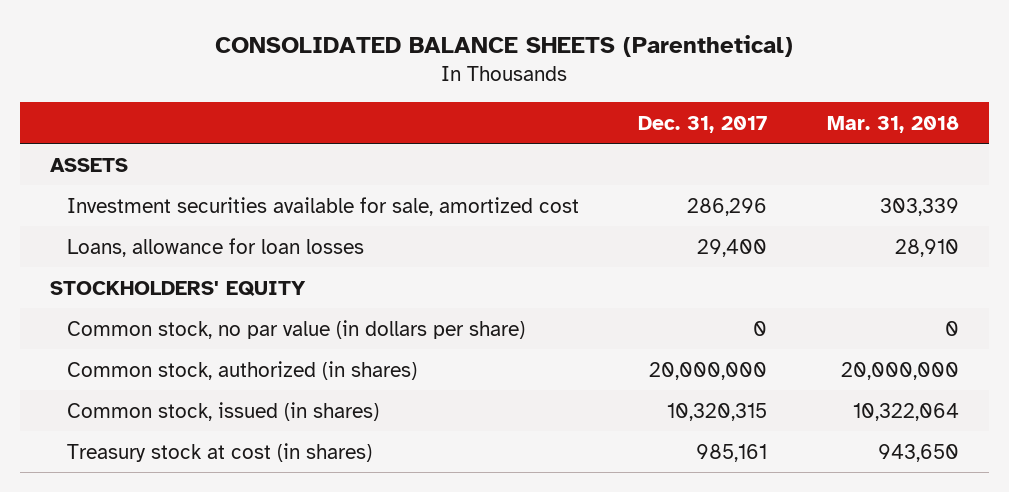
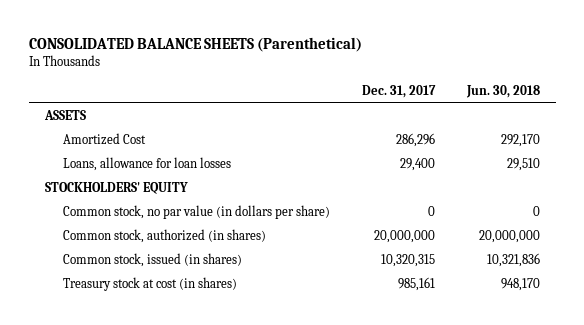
[827,115,960,133] Mar. 31, 2018 -> none
none -> [465,85,540,99] Jun. 30, 2018
[66,196,579,216] Investment securities available for sale, amortized cost -> [62,133,146,146] Amortized Cost

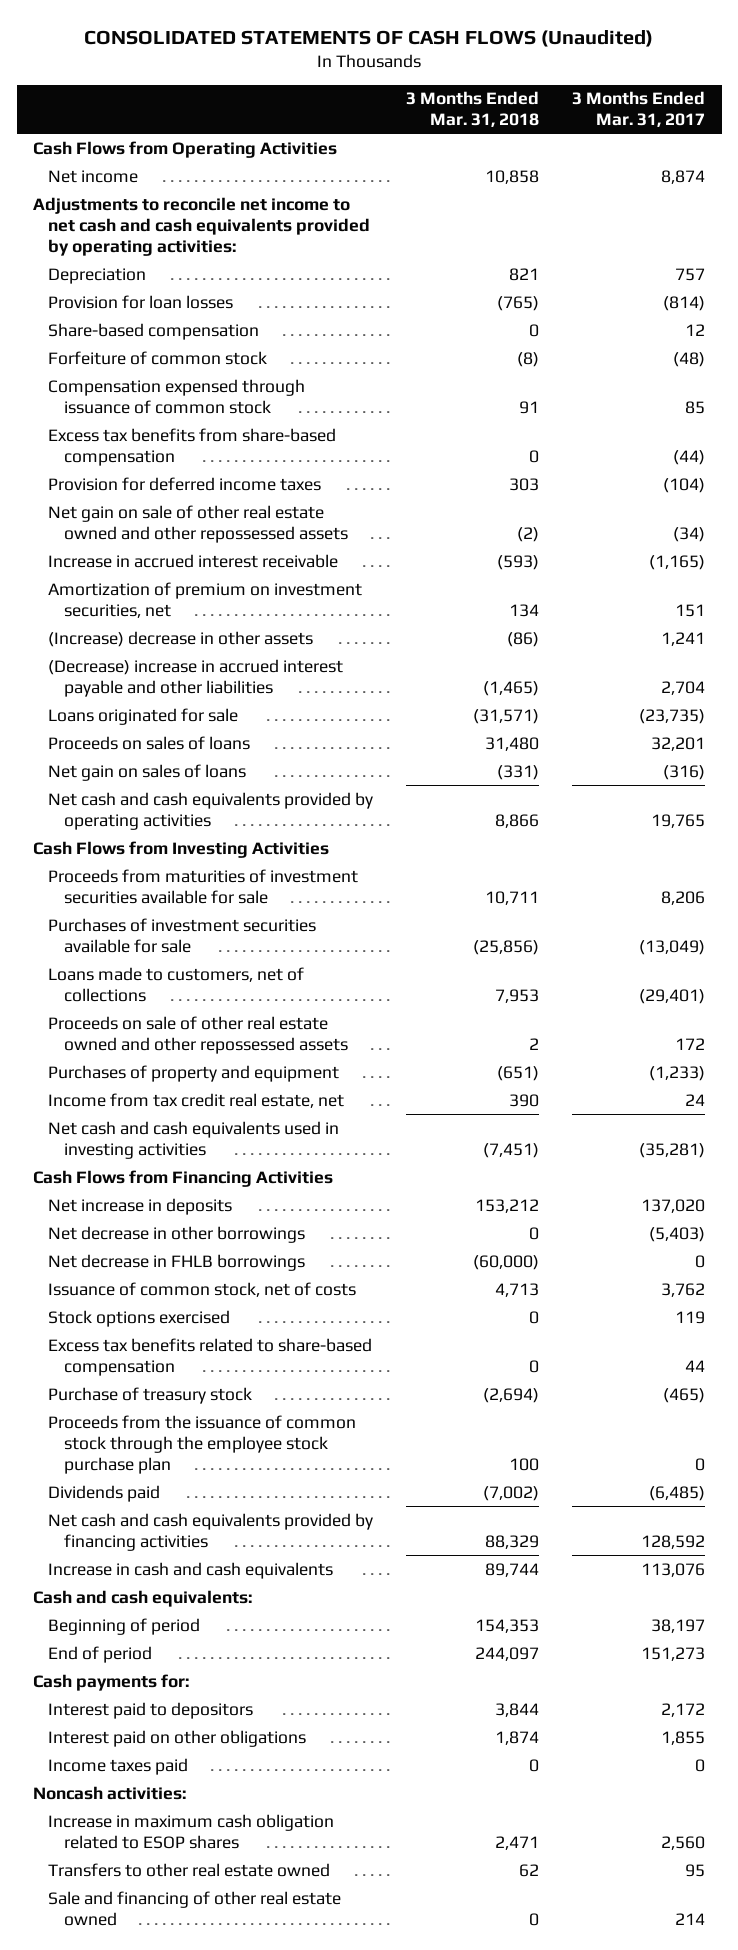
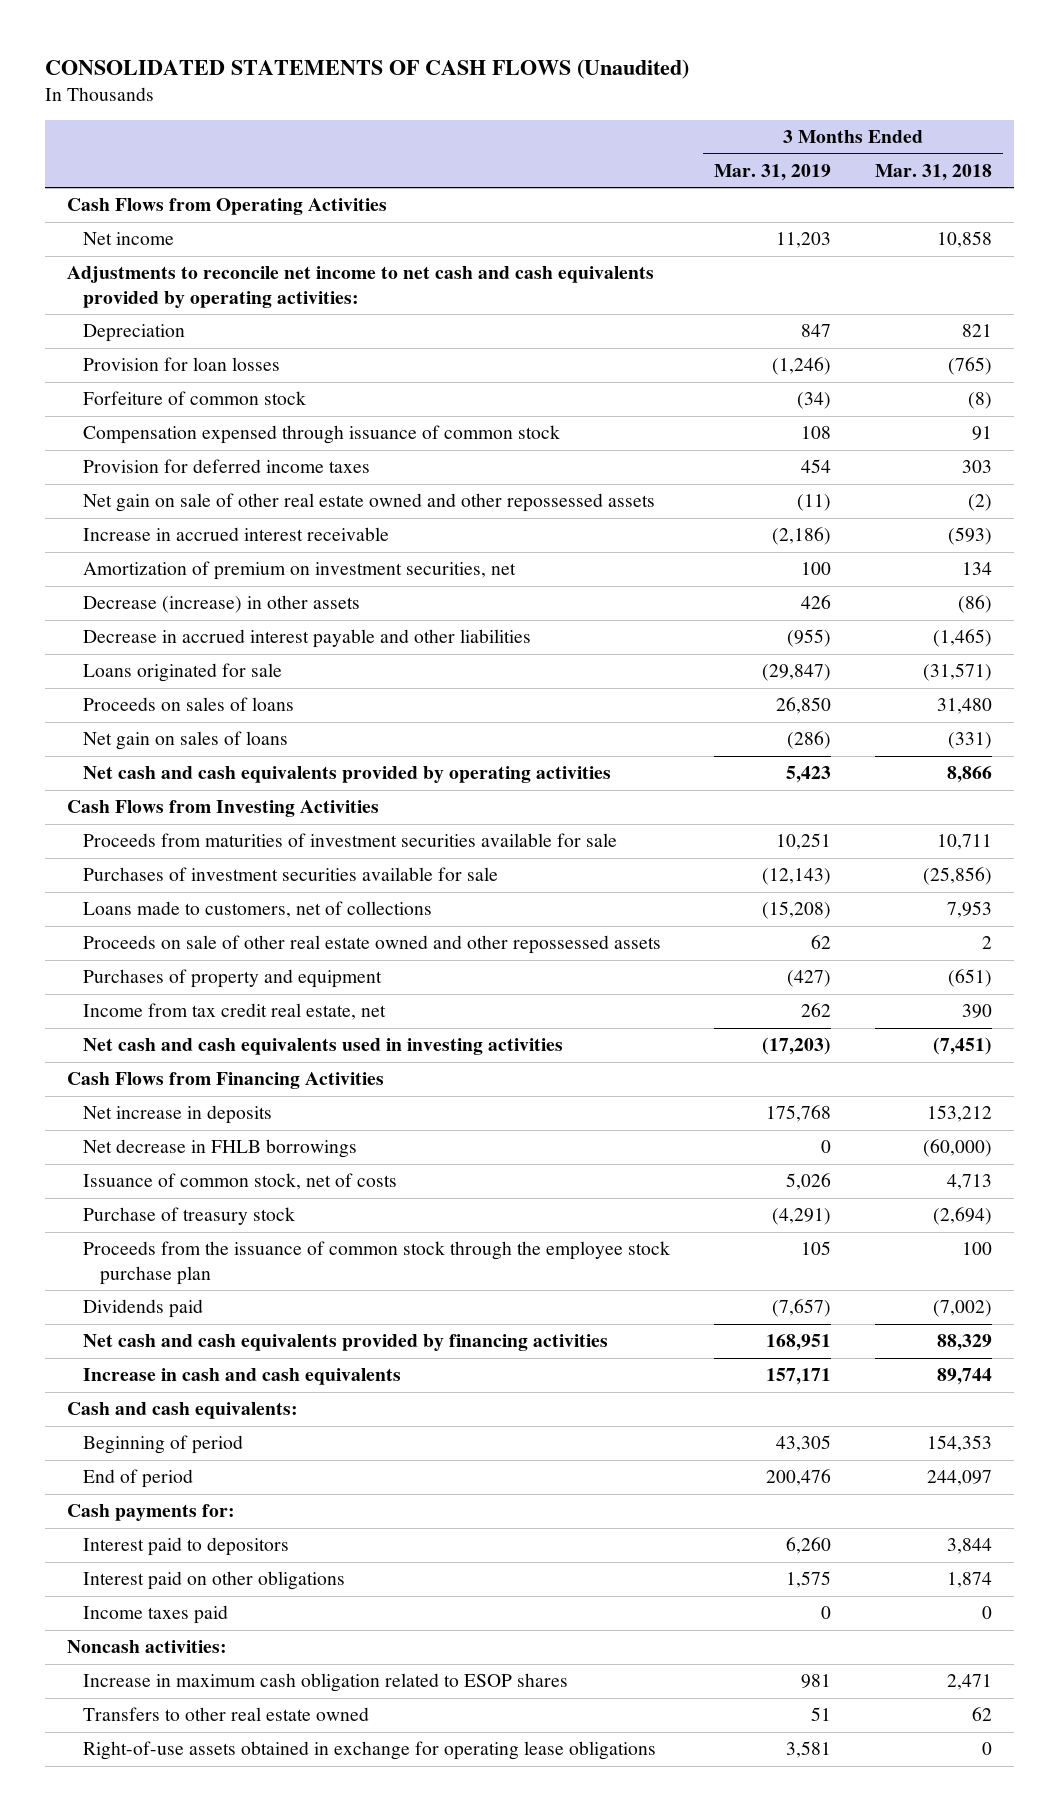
[572,91,706,128] 3 Months Ended Mar. 31, 2017 -> none
none -> [714,163,832,181] Mar. 31, 2019
[48,322,260,340] Share-based compensation -> none
[48,427,337,466] Excess tax benefits from share-based compensation -> none
[48,630,314,647] (Increase) decrease in other assets -> [83,595,361,614] Decrease (increase) in other assets
[48,658,344,697] (Decrease) increase in accrued interest payable and other liabilities -> [83,629,532,649] Decrease in accrued interest payable and other liabilities
[48,1225,306,1243] Net decrease in other borrowings -> none
[48,1309,231,1327] Stock options exercised -> none
[48,1337,373,1376] Excess tax benefits related to share-based compensation -> none
[48,1890,342,1926] Sale and financing of other real estate owned -> none
none -> [83,1741,657,1761] Right-of-use assets obtained in exchange for operating lease obligations

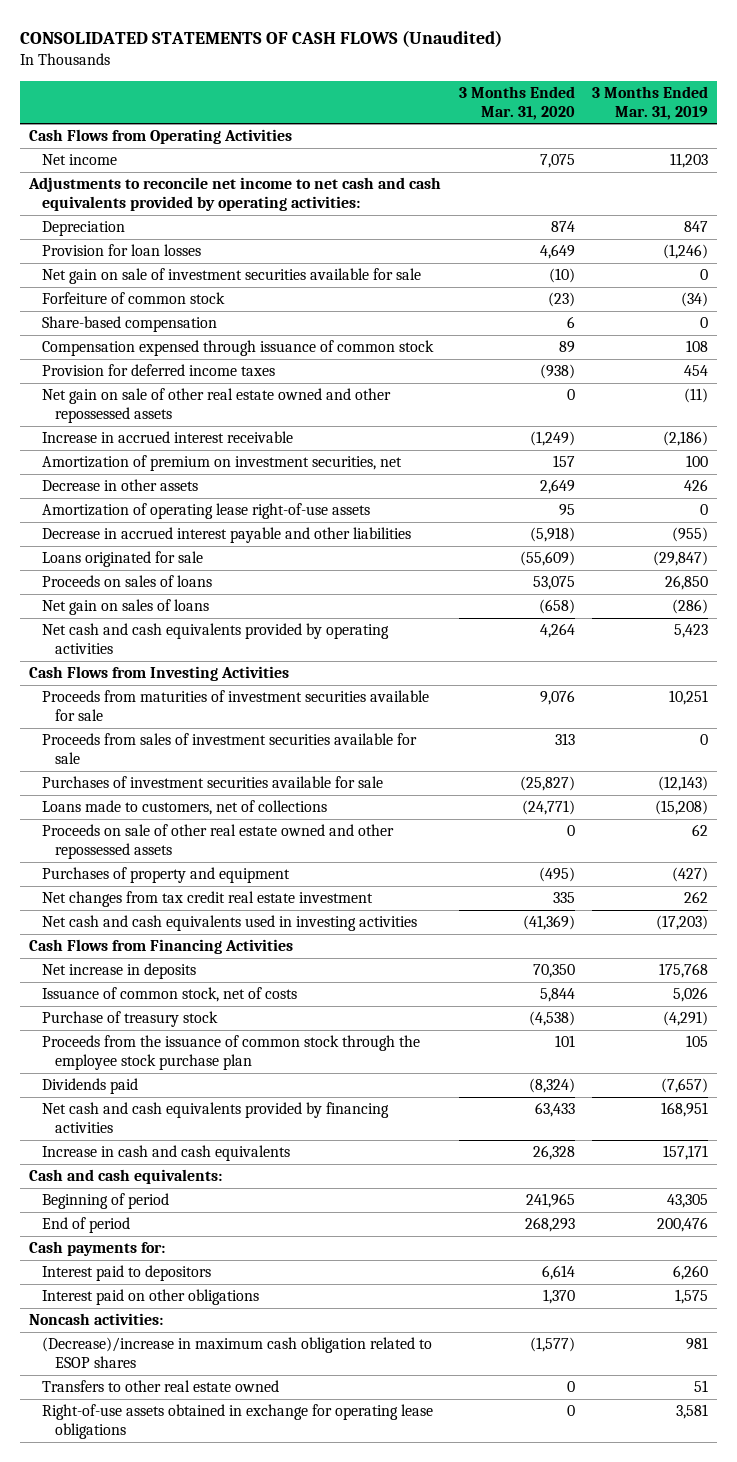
[875,163,993,181] Mar. 31, 2018 -> none
none -> [458,85,575,120] 3 Months Ended Mar. 31, 2020
none -> [42,268,422,285] Net gain on sale of investment securities available for sale
none -> [42,316,218,333] Share-based compensation
[83,595,361,614] Decrease (increase) in other assets -> [42,479,199,492] Decrease in other assets
none -> [42,503,371,520] Amortization of operating lease right-of-use assets
none -> [42,733,418,765] Proceeds from sales of investment securities available for sale
[83,1003,387,1021] Income from tax credit real estate, net -> [42,891,374,908] Net changes from tax credit real estate investment
[83,1139,358,1159] Net decrease in FHLB borrowings -> none
[83,1605,229,1625] Income taxes paid -> none
[83,1673,569,1693] Increase in maximum cash obligation related to ESOP shares -> [42,1337,433,1369] (Decrease)/increase in maximum cash obligation related to ESOP shares

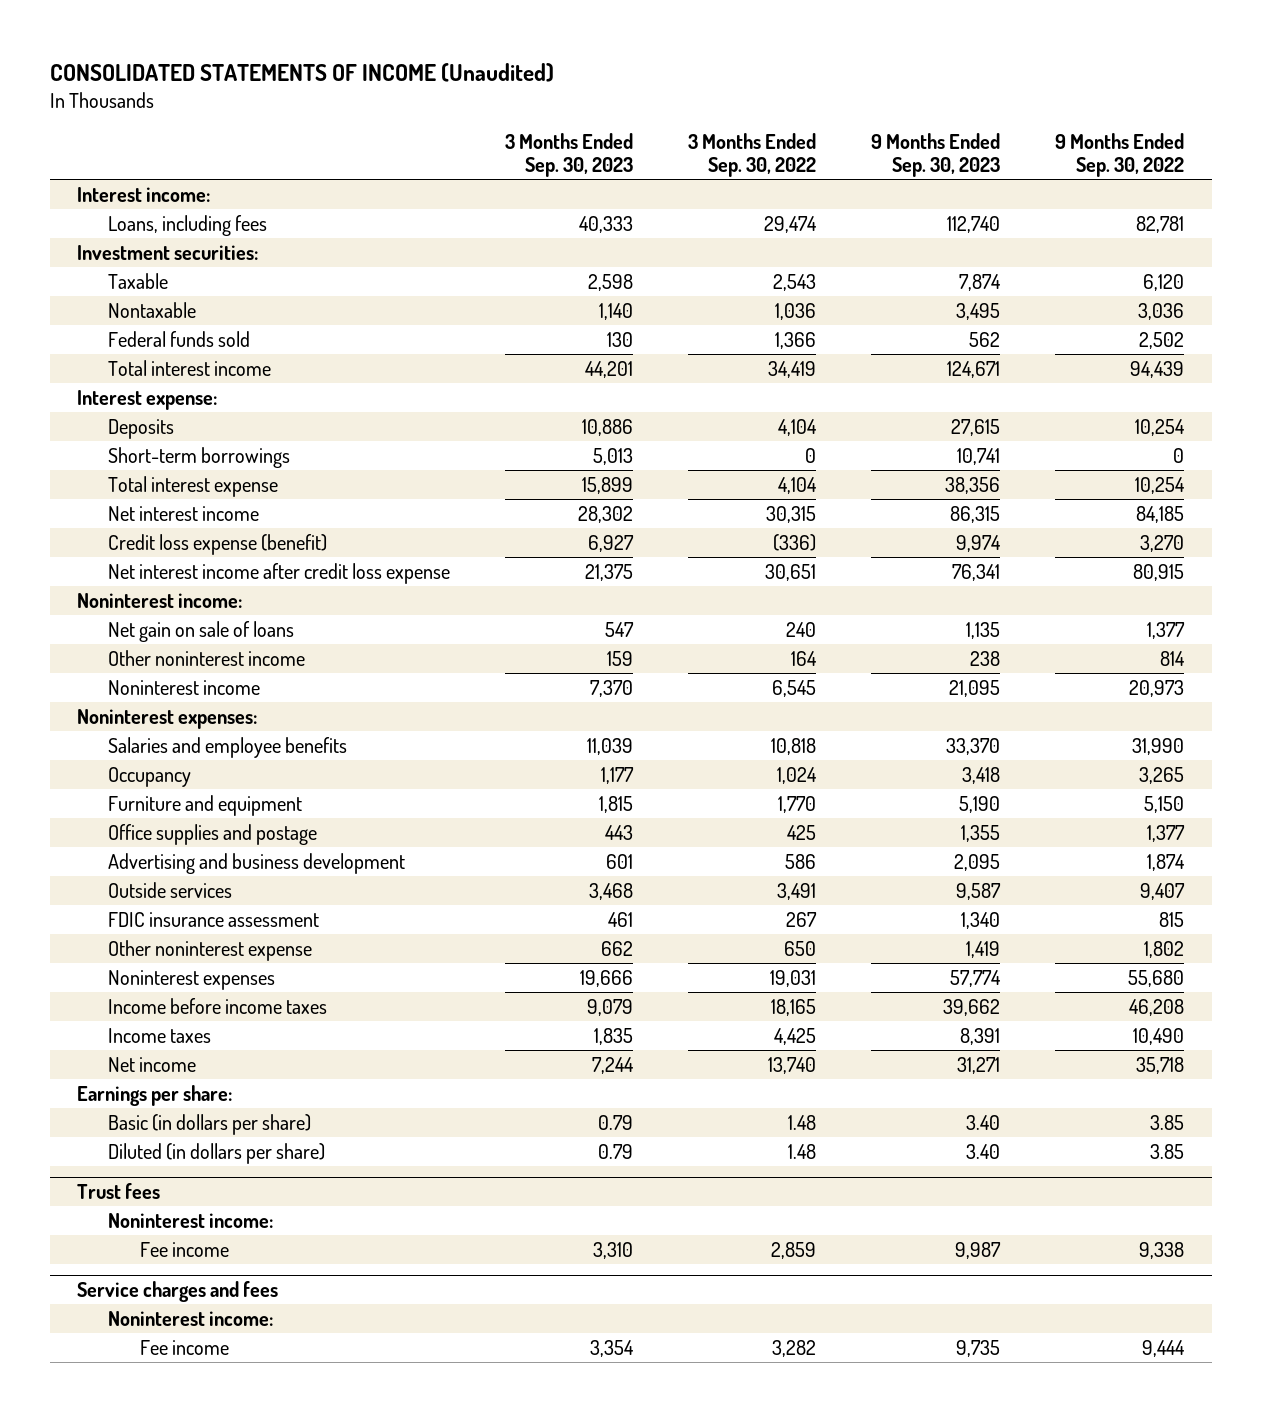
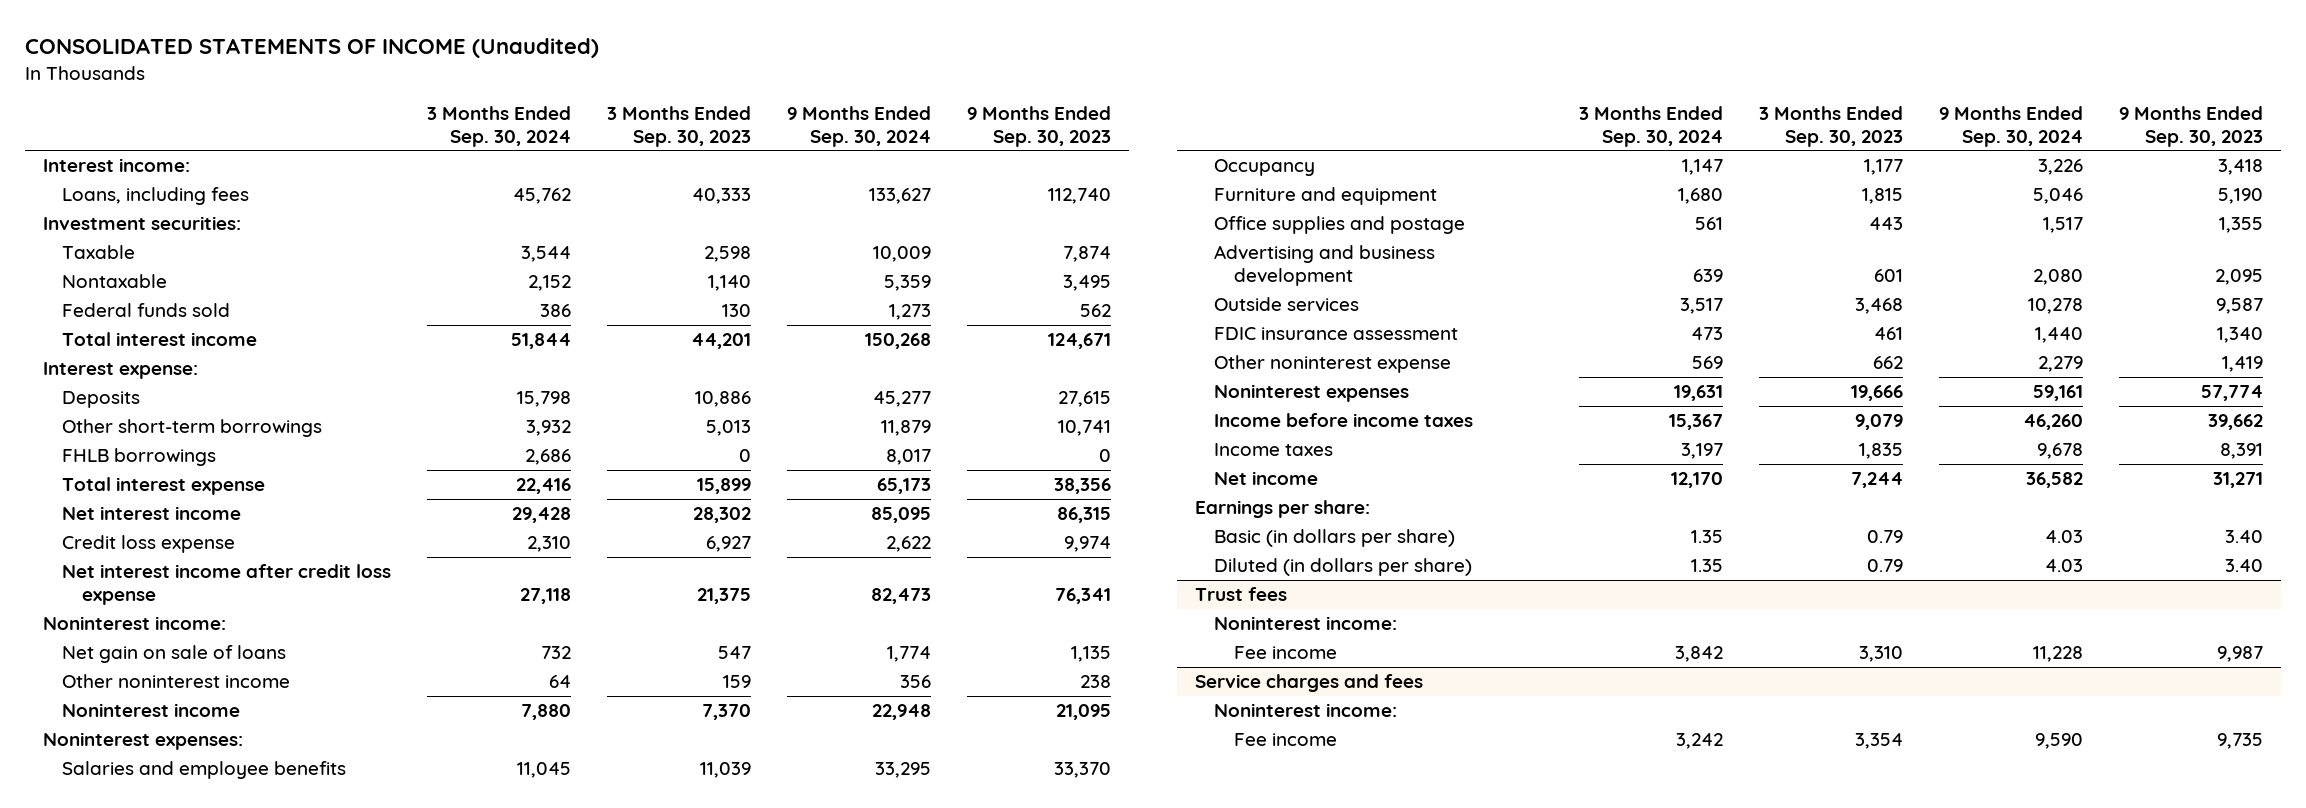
[688,133,817,178] 3 Months Ended Sep. 30, 2022 -> none
[1055,133,1185,178] 9 Months Ended Sep. 30, 2022 -> none
none -> [427,105,572,147] 3 Months Ended Sep. 30, 2024
none -> [787,105,932,147] 9 Months Ended Sep. 30, 2024
none -> [62,419,323,438] Other short-term borrowings
[108,446,291,468] Short-term borrowings -> [62,448,217,467] FHLB borrowings
[593,447,634,465] 5,013 -> [739,449,752,463] 0
[957,447,1001,465] 10,741 -> [1099,449,1112,463] 0
[108,533,328,555] Credit loss expense (benefit) -> [62,535,236,554] Credit loss expense

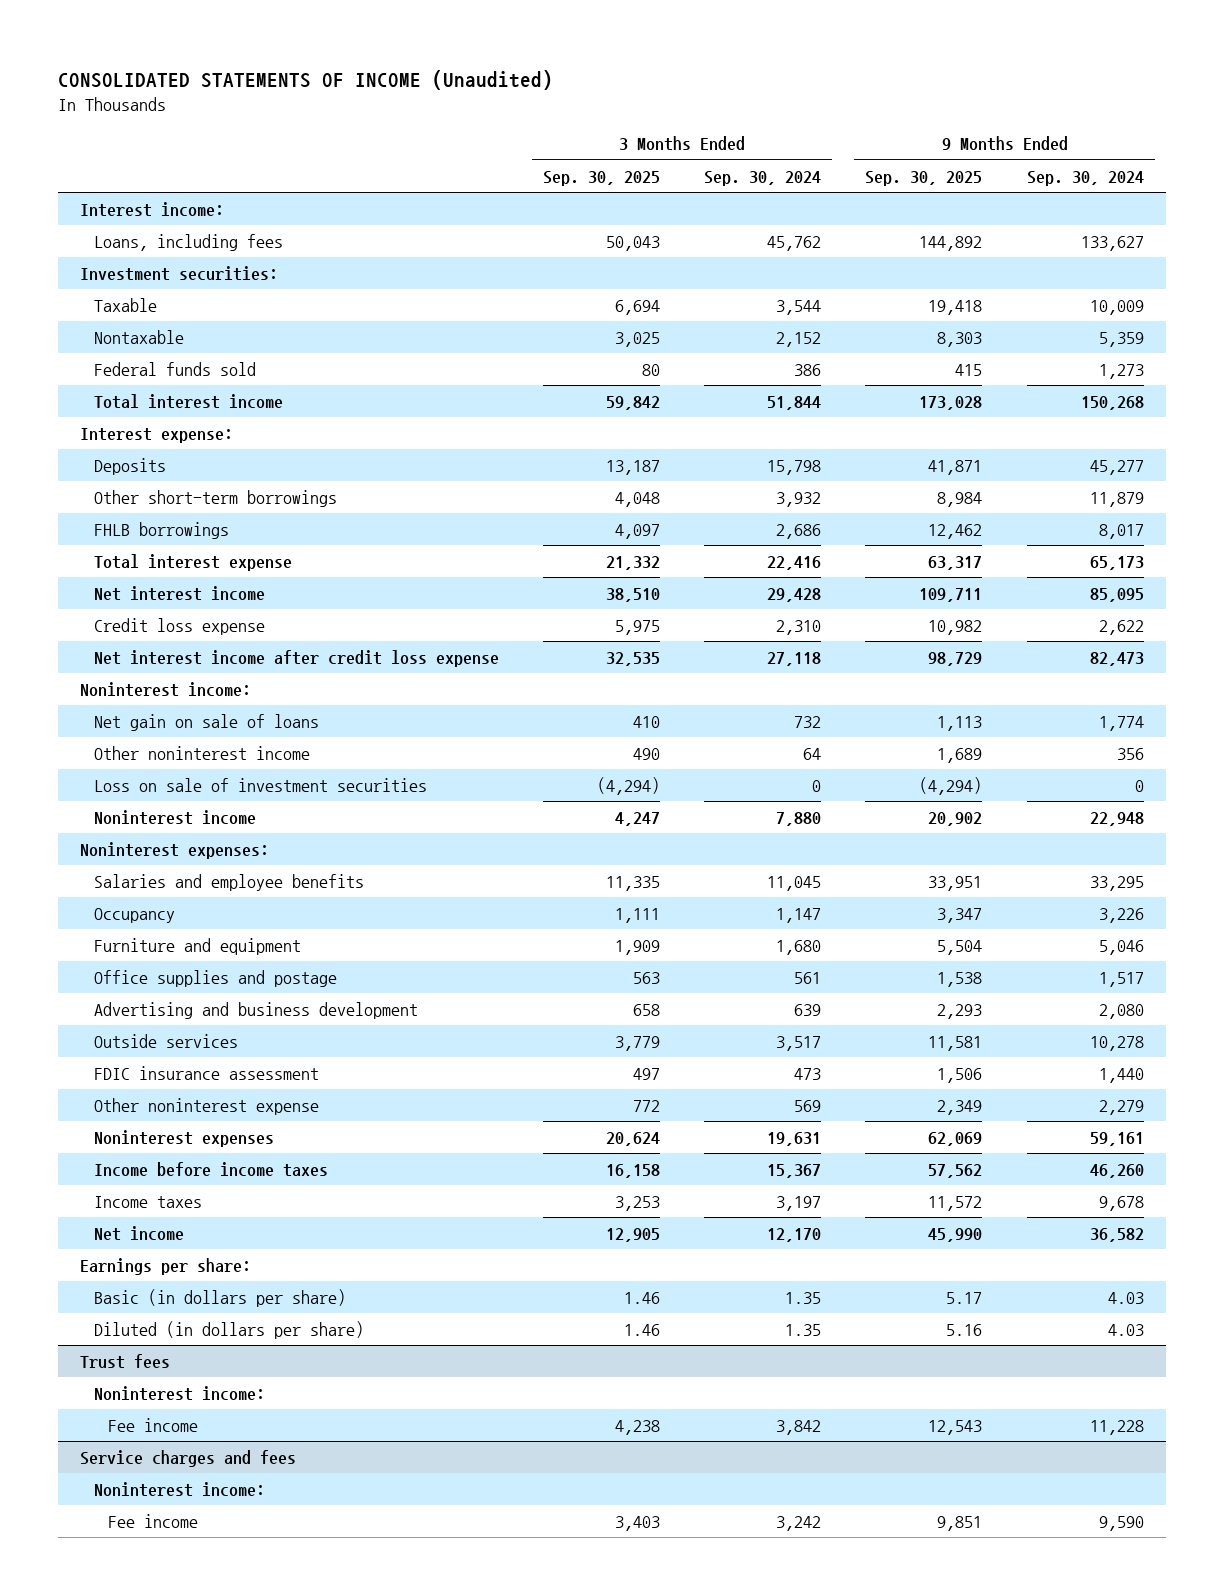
[607,105,752,147] 3 Months Ended Sep. 30, 2023 -> none
[967,105,1112,147] 9 Months Ended Sep. 30, 2023 -> none
none -> [543,170,661,186] Sep. 30, 2025
none -> [865,170,983,186] Sep. 30, 2025
none -> [94,777,428,792] Loss on sale of investment securities

